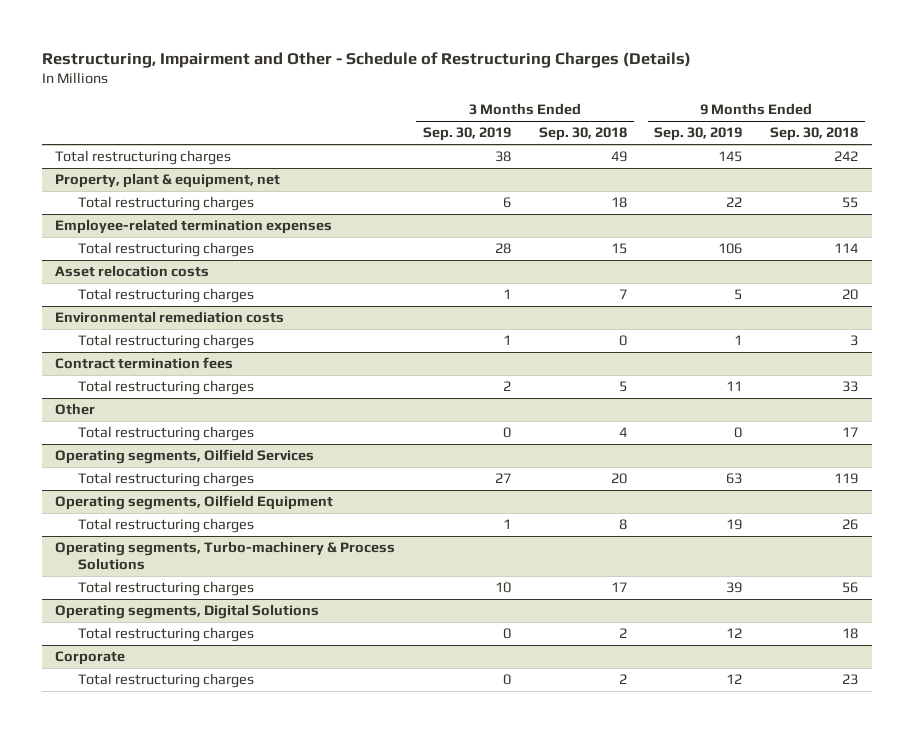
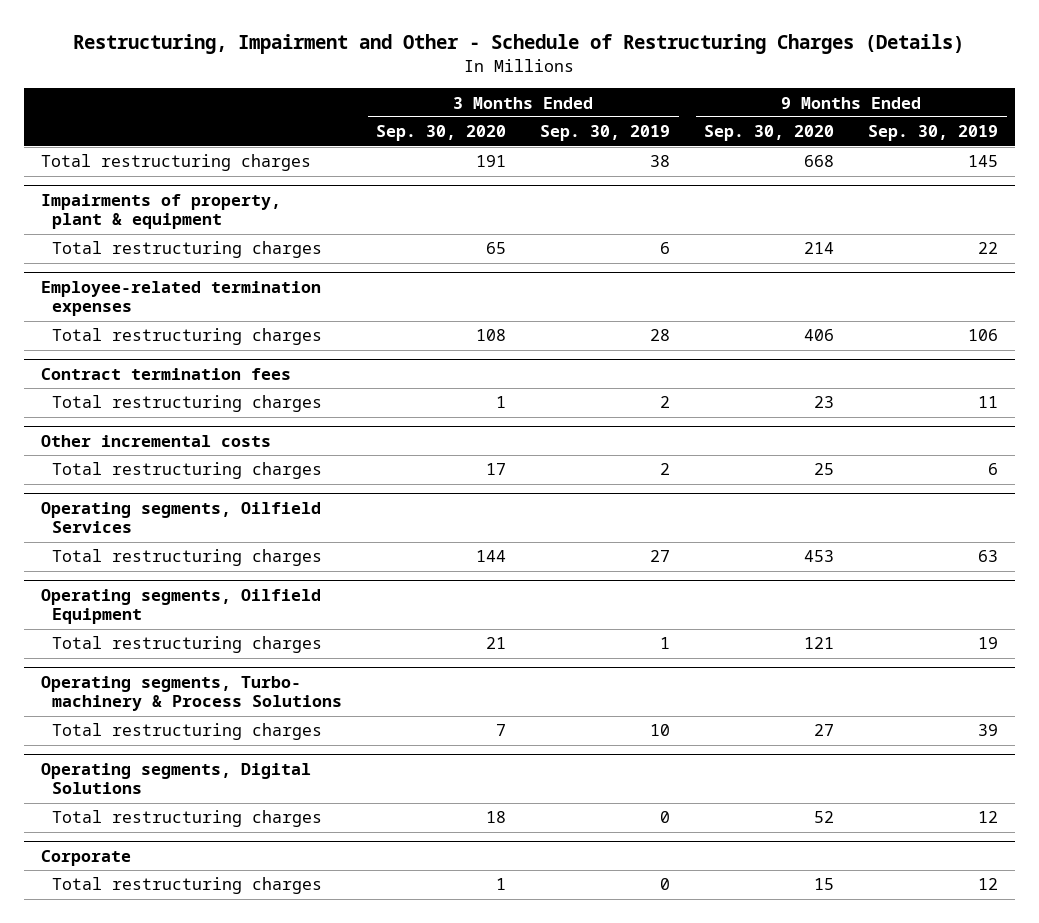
[538,127,627,142] Sep. 30, 2018 -> none
[770,127,859,142] Sep. 30, 2018 -> none
none -> [376,125,507,142] Sep. 30, 2020
none -> [704,125,835,142] Sep. 30, 2020
[55,173,281,189] Property, plant & equipment, net -> [40,193,281,230] Impairments of property, plant & equipment
[55,265,210,278] Asset relocation costs -> none
[78,288,255,304] Total restructuring charges -> none
[55,311,285,324] Environmental remediation costs -> none
[78,334,255,350] Total restructuring charges -> none
[55,403,96,416] Other -> [40,434,271,447] Other incremental costs
[503,427,512,439] 0 -> [660,463,671,476] 2
[734,427,743,439] 0 -> [988,463,999,476] 6
[55,541,396,571] Operating segments, Turbo-machinery & Process Solutions -> [40,675,343,712] Operating segments, Turbo- machinery & Process Solutions

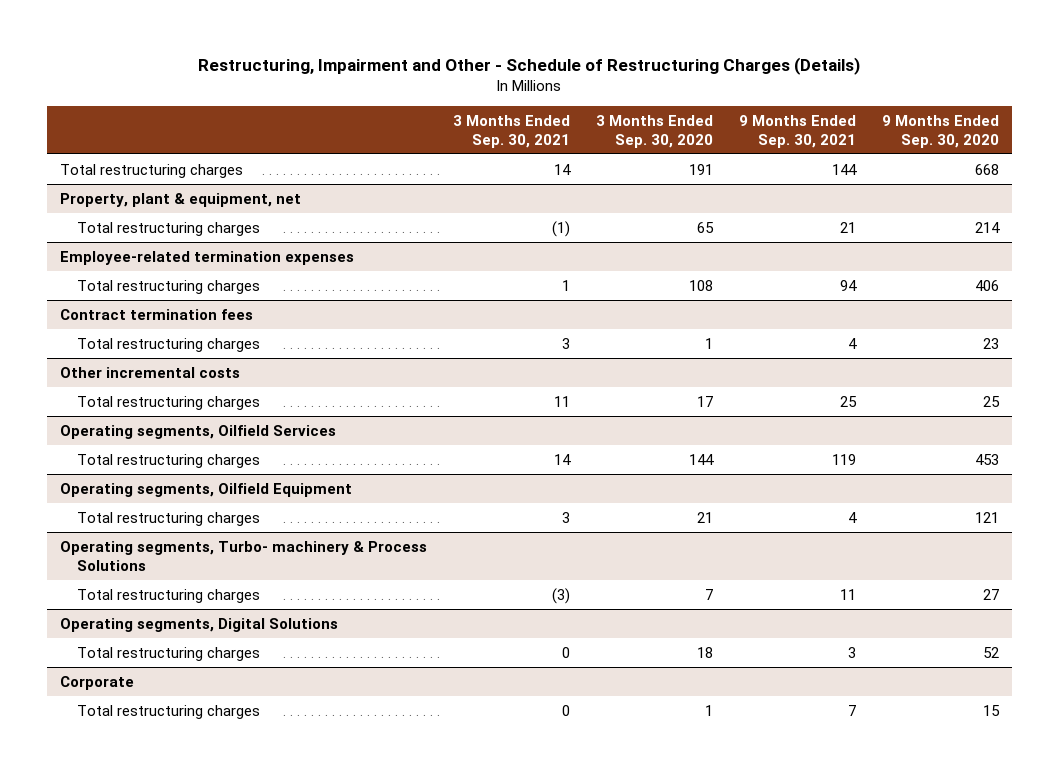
[540,125,671,142] Sep. 30, 2019 -> none
[868,125,999,142] Sep. 30, 2019 -> none
none -> [453,114,571,148] 3 Months Ended Sep. 30, 2021
none -> [738,114,856,148] 9 Months Ended Sep. 30, 2021
[40,193,281,230] Impairments of property, plant & equipment -> [60,192,302,207] Property, plant & equipment, net

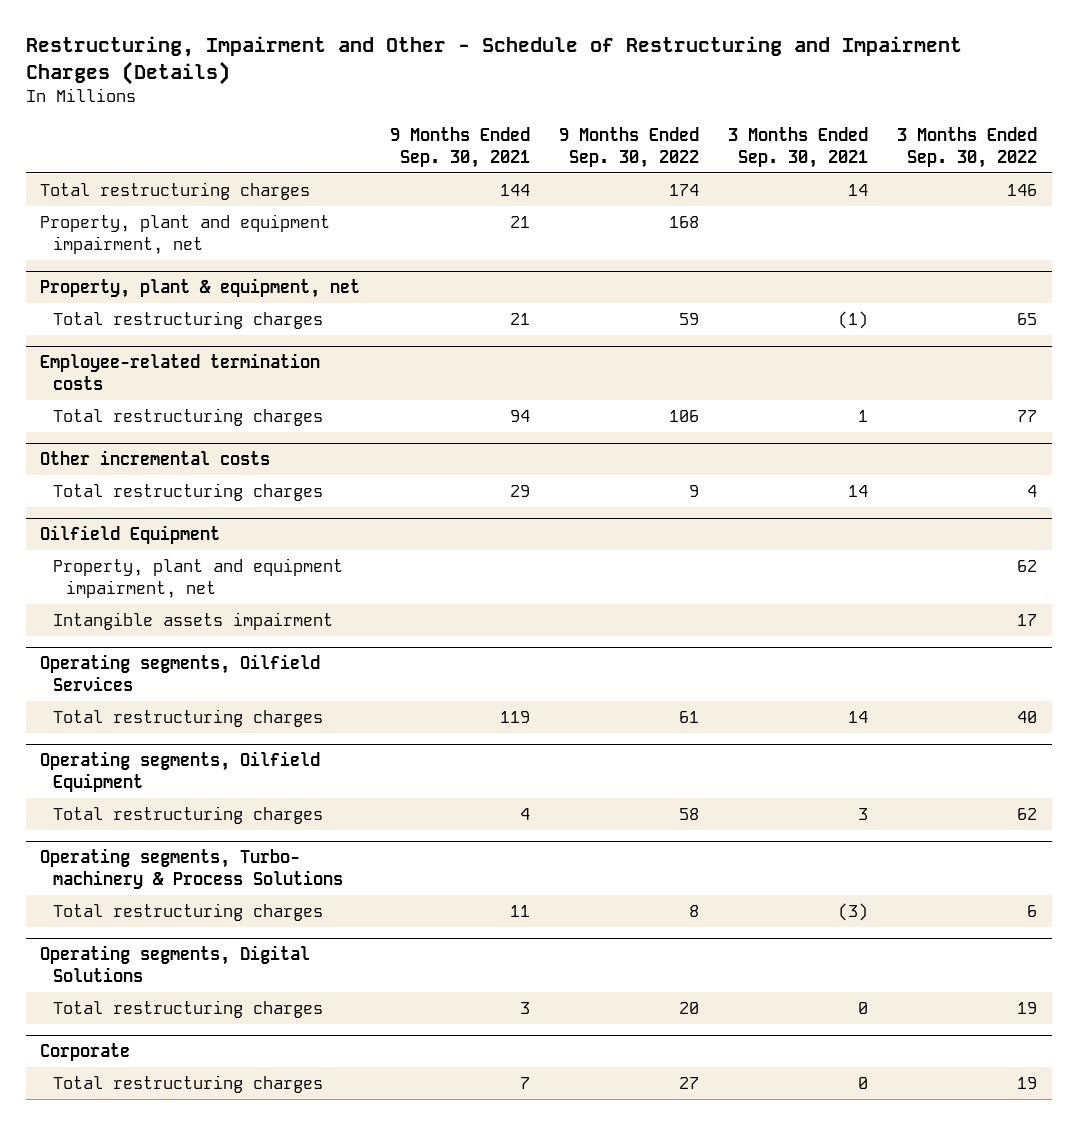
[198,56,861,75] Restructuring, Impairment and Other - Schedule of Restructuring Charges (Details) -> [25,36,962,85] Restructuring, Impairment and Other - Schedule of Restructuring and Impairment Charges (Details)
[595,114,713,148] 3 Months Ended Sep. 30, 2020 -> none
[881,114,999,148] 9 Months Ended Sep. 30, 2020 -> none
none -> [558,126,699,168] 9 Months Ended Sep. 30, 2022
none -> [897,126,1038,168] 3 Months Ended Sep. 30, 2022
none -> [40,213,331,254] Property, plant and equipment impairment, net
[60,250,355,265] Employee-related termination expenses -> [40,352,321,390] Employee-related termination costs
[60,308,254,320] Contract termination fees -> none
[76,337,260,352] Total restructuring charges -> none
[554,395,571,407] 11 -> [848,484,869,497] 14
[839,395,857,407] 25 -> [509,484,530,497] 29
none -> [40,524,221,544] Oilfield Equipment
none -> [53,557,344,598] Property, plant and equipment impairment, net
none -> [53,611,334,630] Intangible assets impairment

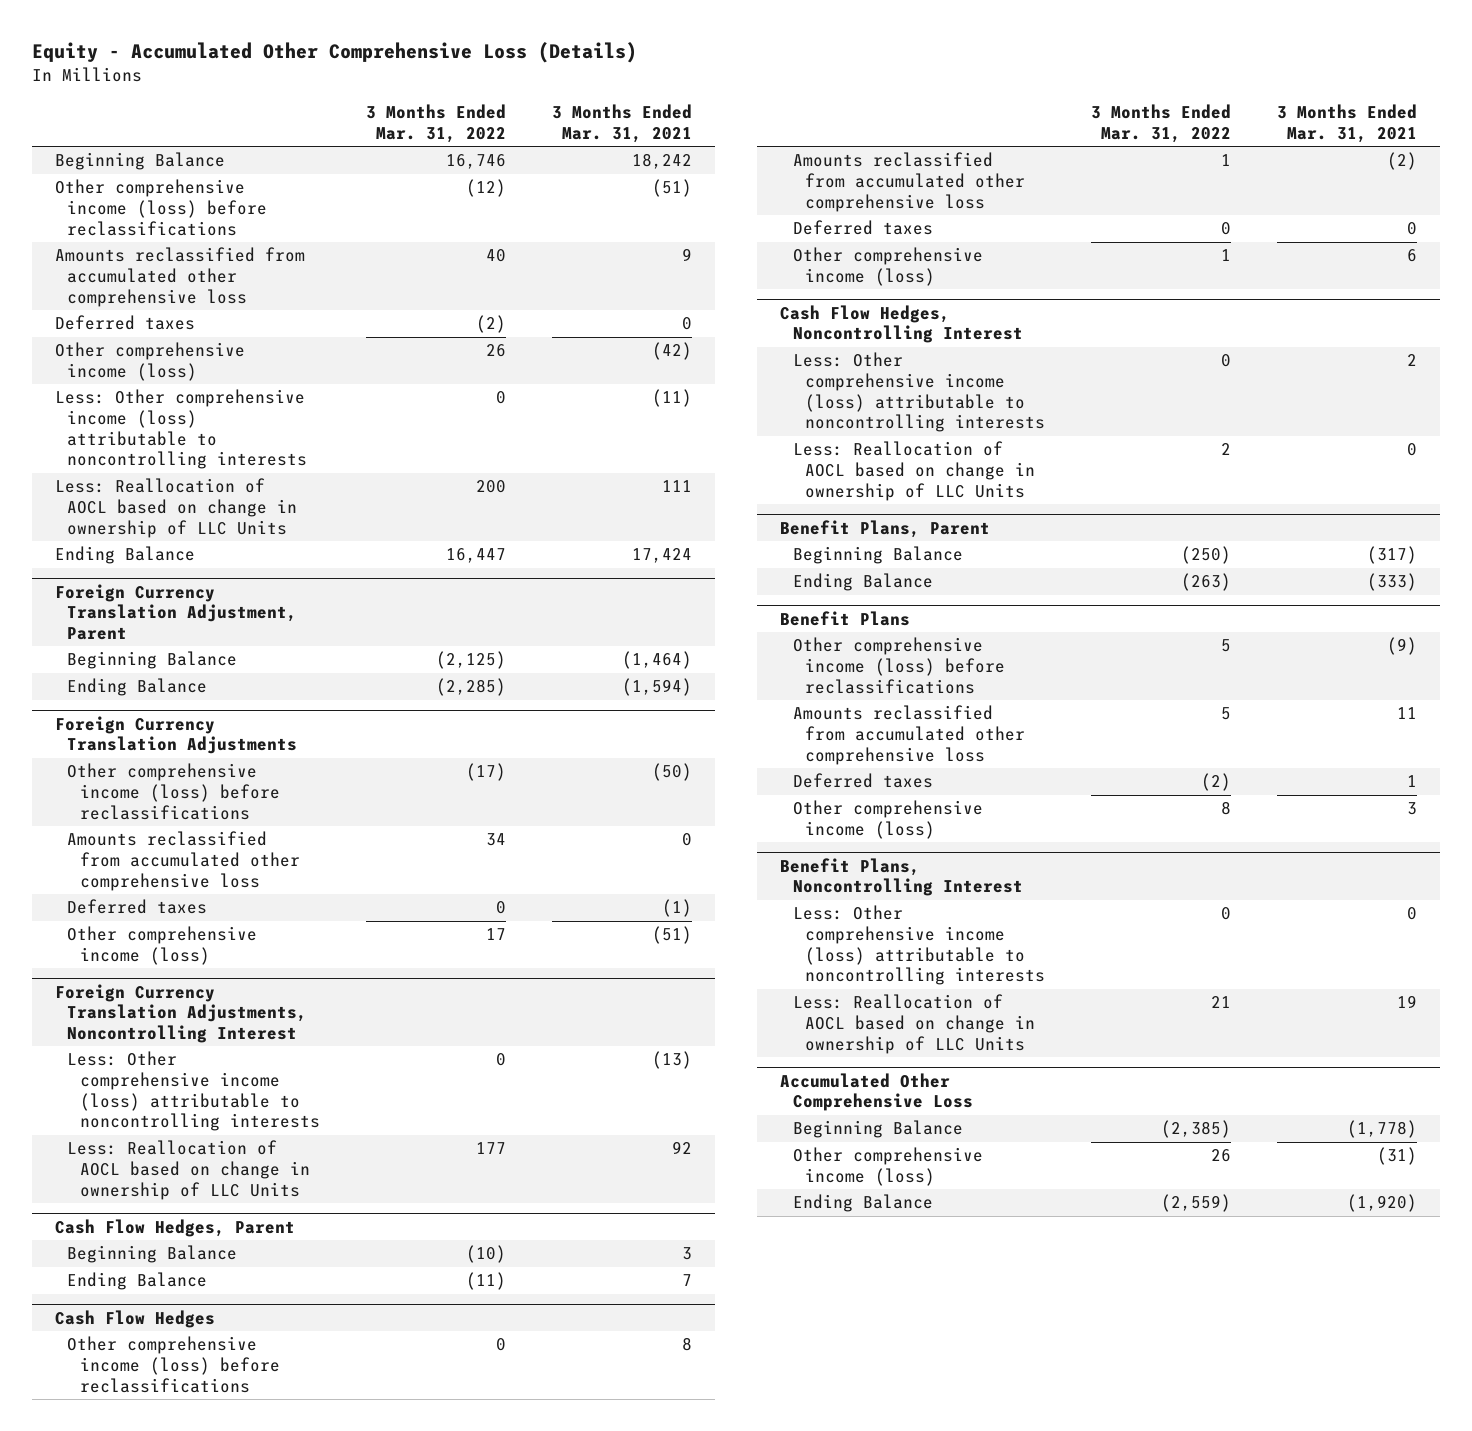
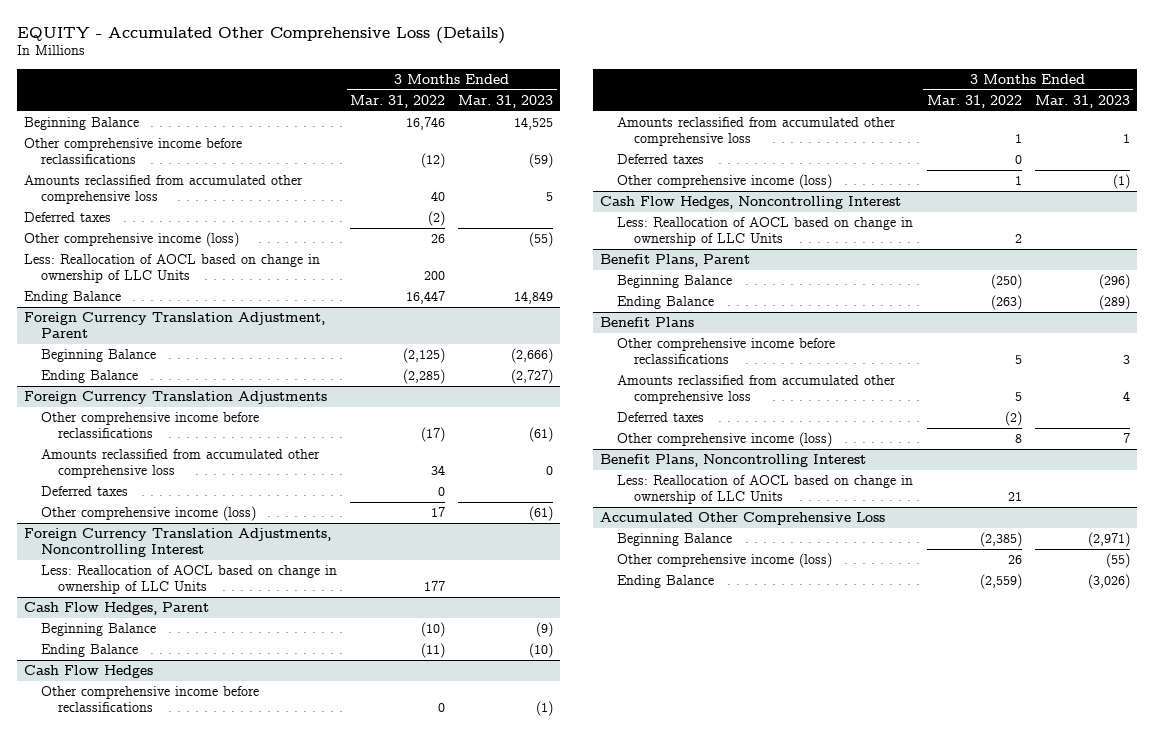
[31,42,637,64] Equity - Accumulated Other Comprehensive Loss (Details) -> [16,26,505,44] EQUITY - Accumulated Other Comprehensive Loss (Details)
[551,103,692,143] 3 Months Ended Mar. 31, 2021 -> none
none -> [458,94,554,108] Mar. 31, 2023
[54,179,268,236] Other comprehensive income (loss) before reclassifications -> [23,138,242,164] Other comprehensive income before reclassifications
[54,389,308,470] Less: Other comprehensive income (loss) attributable to noncontrolling interests -> none
[67,763,280,820] Other comprehensive income (loss) before reclassifications -> [40,412,259,438] Other comprehensive income before reclassifications
[67,1051,320,1132] Less: Other comprehensive income (loss) attributable to noncontrolling interests -> none
[67,1336,280,1393] Other comprehensive income (loss) before reclassifications -> [40,686,259,712] Other comprehensive income before reclassifications
[792,352,1046,433] Less: Other comprehensive income (loss) attributable to noncontrolling interests -> none
[792,637,1006,694] Other comprehensive income (loss) before reclassifications -> [617,338,836,364] Other comprehensive income before reclassifications
[792,905,1046,986] Less: Other comprehensive income (loss) attributable to noncontrolling interests -> none

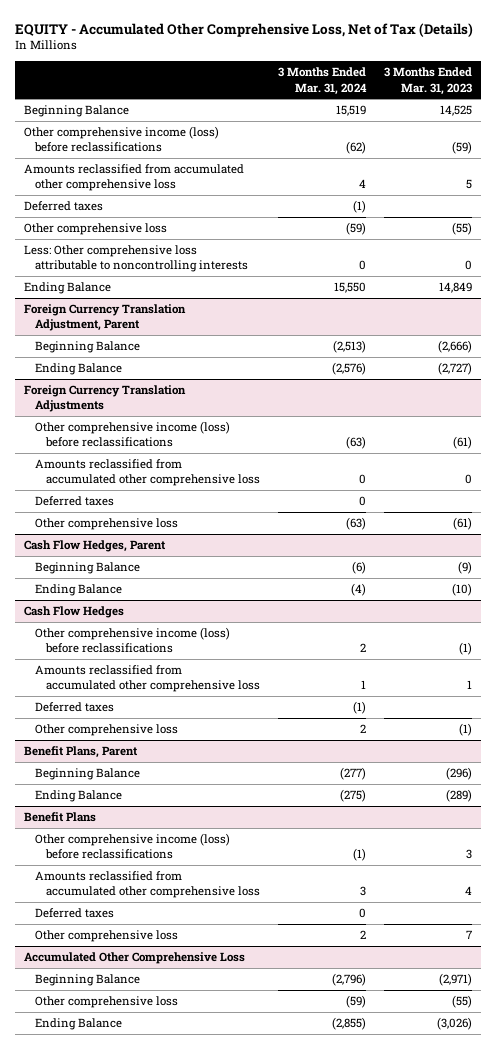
[16,26,505,44] EQUITY - Accumulated Other Comprehensive Loss (Details) -> [15,22,474,37] EQUITY - Accumulated Other Comprehensive Loss, Net of Tax (Details)
[350,94,446,108] Mar. 31, 2022 -> none
none -> [278,67,368,95] 3 Months Ended Mar. 31, 2024
[23,138,242,164] Other comprehensive income before reclassifications -> [24,126,220,153] Other comprehensive income (loss) before reclassifications
[23,254,320,283] Less: Reallocation of AOCL based on change in ownership of LLC Units -> none
[23,232,239,248] Other comprehensive income (loss) -> [24,223,168,236] Other comprehensive loss
none -> [24,245,249,273] Less: Other comprehensive loss attributable to noncontrolling interests
[40,412,259,438] Other comprehensive income before reclassifications -> [35,421,231,448] Other comprehensive income (loss) before reclassifications
[23,528,331,557] Foreign Currency Translation Adjustments, Noncontrolling Interest -> none
[40,565,337,594] Less: Reallocation of AOCL based on change in ownership of LLC Units -> none
[40,506,256,522] Other comprehensive income (loss) -> [35,518,179,531] Other comprehensive loss
[40,686,259,712] Other comprehensive income before reclassifications -> [35,627,231,654] Other comprehensive income (loss) before reclassifications
[600,196,902,210] Cash Flow Hedges, Noncontrolling Interest -> none
[617,217,914,246] Less: Reallocation of AOCL based on change in ownership of LLC Units -> none
[617,174,833,190] Other comprehensive income (loss) -> [35,724,179,737] Other comprehensive loss
[617,338,836,364] Other comprehensive income before reclassifications -> [35,833,231,860] Other comprehensive income (loss) before reclassifications
[600,454,867,468] Benefit Plans, Noncontrolling Interest -> none
[617,475,914,504] Less: Reallocation of AOCL based on change in ownership of LLC Units -> none
[617,432,833,448] Other comprehensive income (loss) -> [35,930,179,943] Other comprehensive loss
[617,553,833,569] Other comprehensive income (loss) -> [35,996,179,1009] Other comprehensive loss

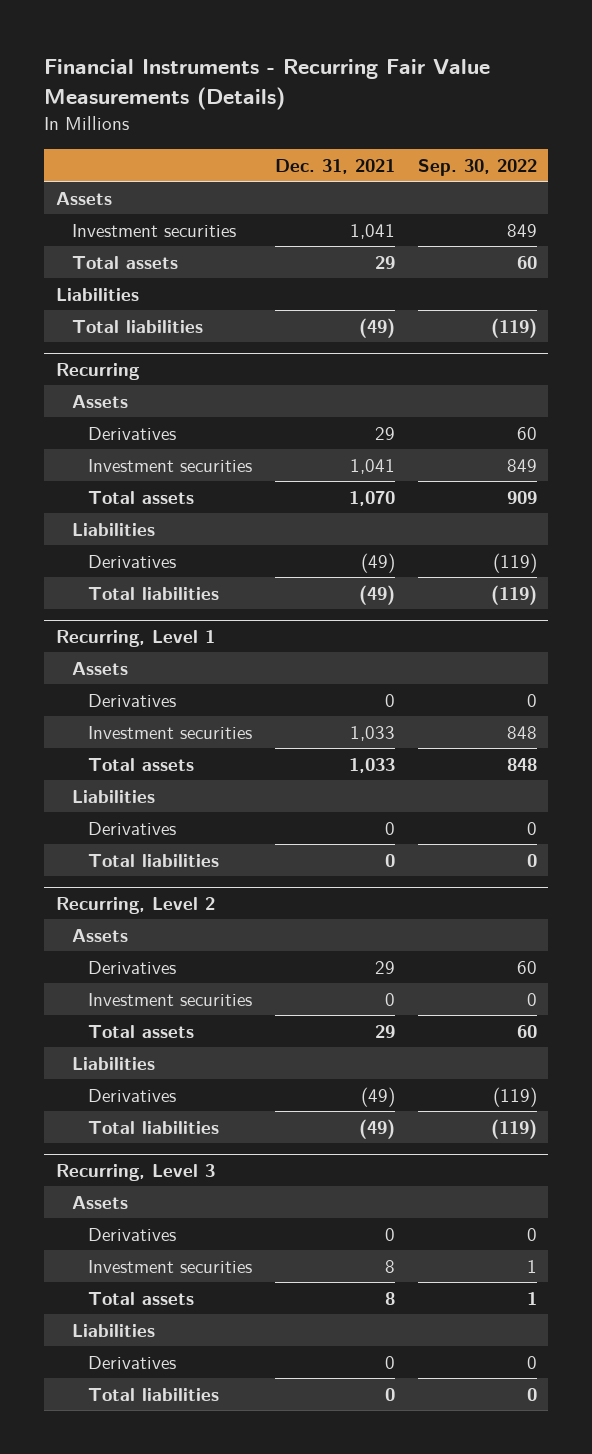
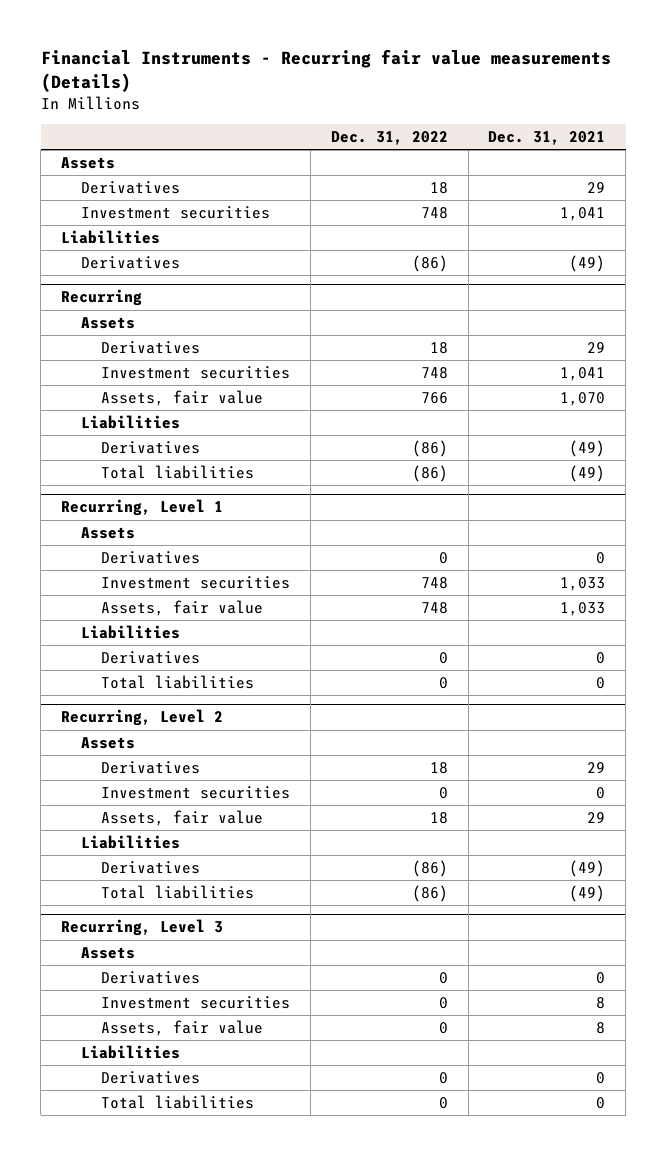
[44,59,491,111] Financial Instruments - Recurring Fair Value Measurements (Details) -> [40,49,611,93] Financial Instruments - Recurring fair value measurements (Details)
[417,159,537,177] Sep. 30, 2022 -> none
none -> [330,131,448,146] Dec. 31, 2022
none -> [81,180,181,194] Derivatives
[71,255,178,269] Total assets -> none
[71,319,203,333] Total liabilities -> none
none -> [81,255,181,269] Derivatives
[87,490,194,504] Total assets -> [101,389,264,406] Assets, fair value
[87,757,194,771] Total assets -> [101,599,264,616] Assets, fair value
[87,1024,194,1038] Total assets -> [101,809,264,826] Assets, fair value
[87,1291,194,1305] Total assets -> [101,1019,264,1036] Assets, fair value

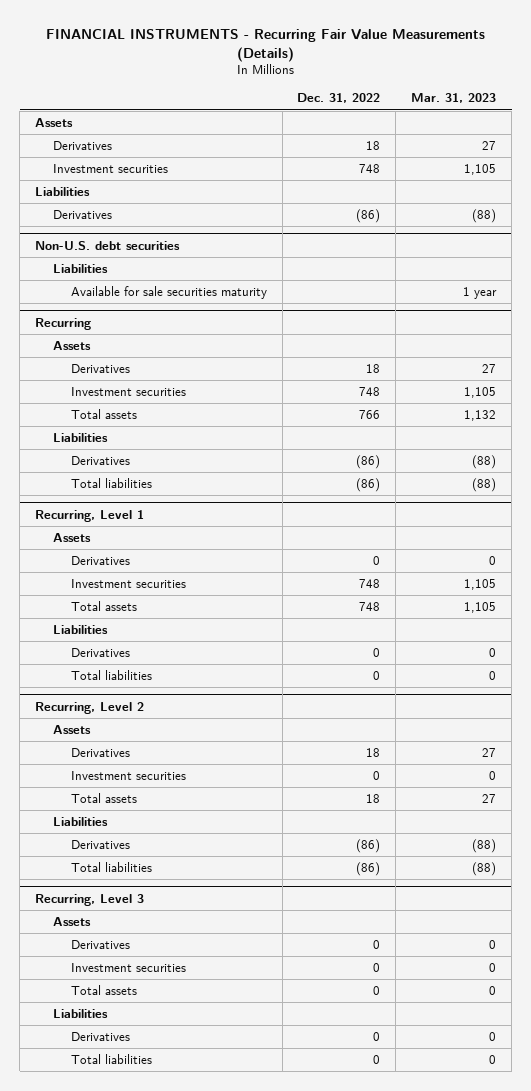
[40,49,611,93] Financial Instruments - Recurring fair value measurements (Details) -> [45,28,485,62] FINANCIAL INSTRUMENTS - Recurring Fair Value Measurements (Details)
[488,131,606,146] Dec. 31, 2021 -> none
none -> [411,93,497,104] Mar. 31, 2023
none -> [35,240,181,250] Non-U.S. debt securities
none -> [52,264,108,274] Liabilities
none -> [70,286,267,300] Available for sale securities maturity
[101,389,264,406] Assets, fair value -> [70,409,137,420] Total assets
[101,599,264,616] Assets, fair value -> [70,601,137,612] Total assets
[101,809,264,826] Assets, fair value -> [70,793,137,804] Total assets
[101,1019,264,1036] Assets, fair value -> [70,985,137,996] Total assets

